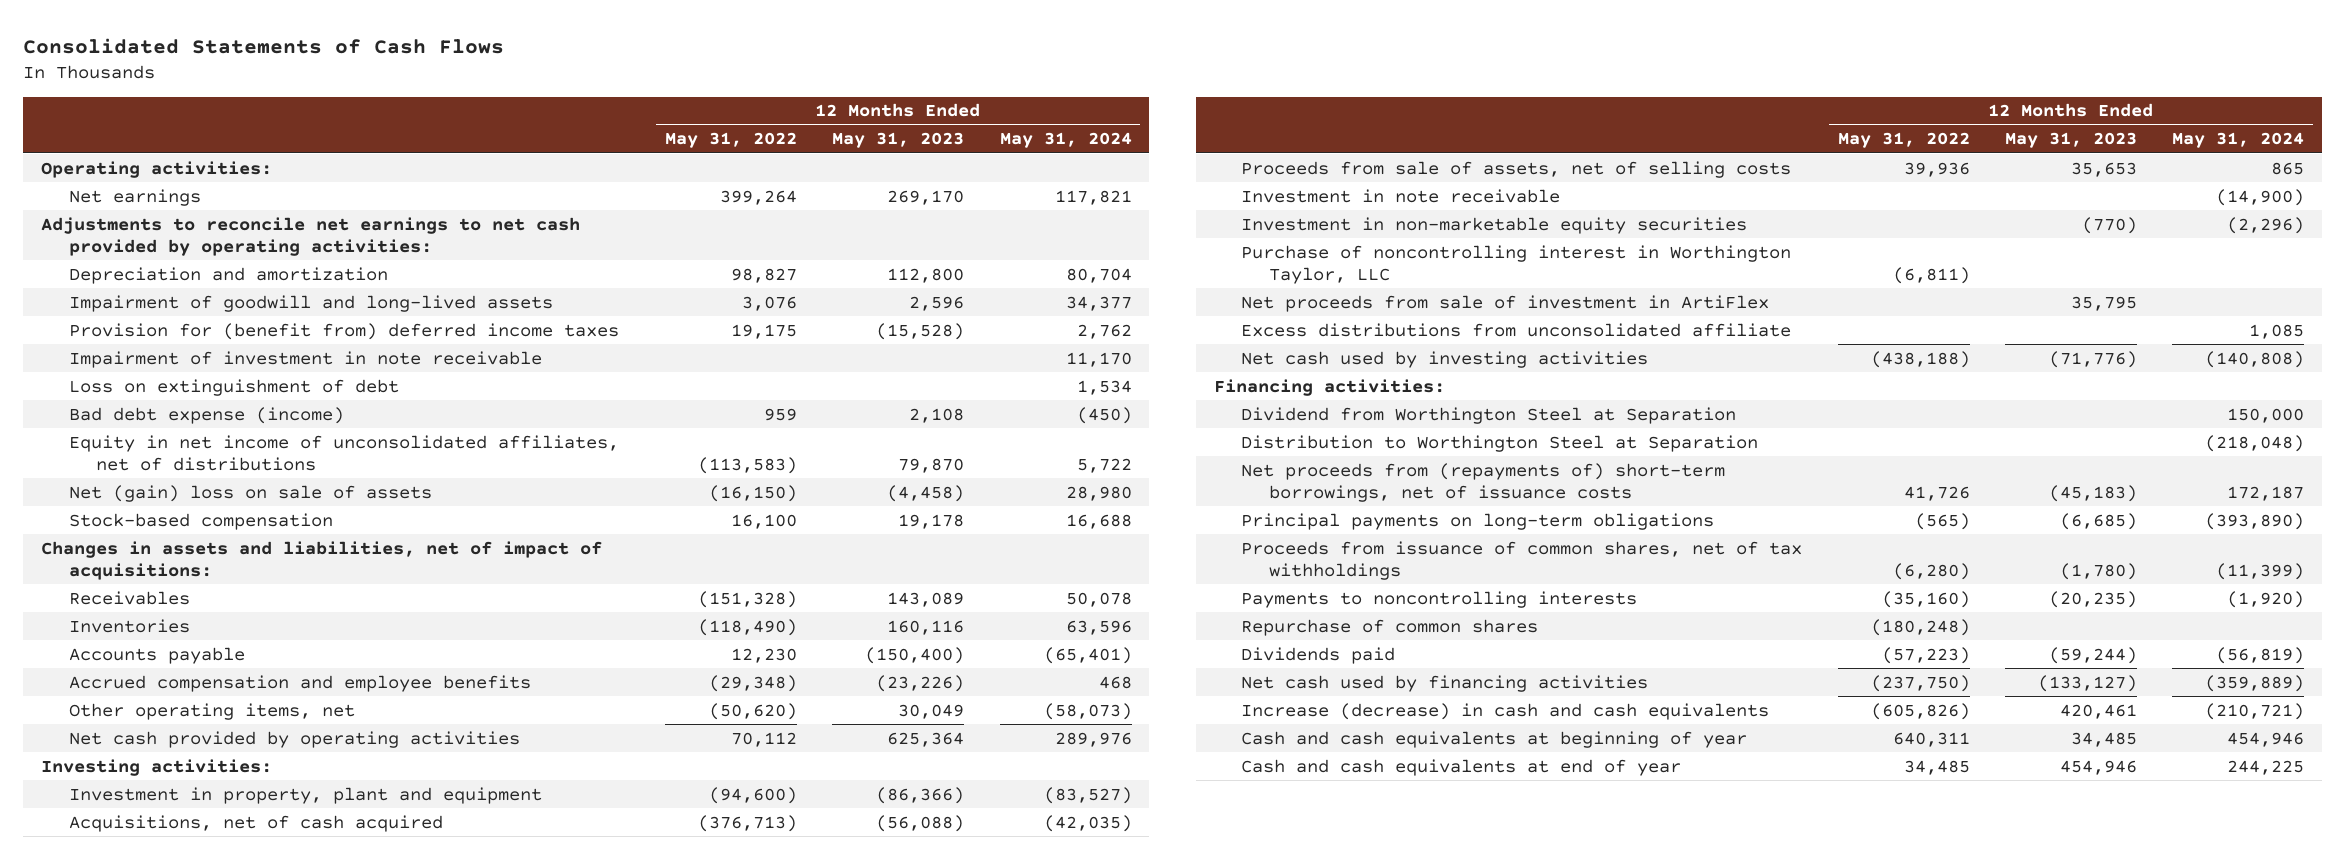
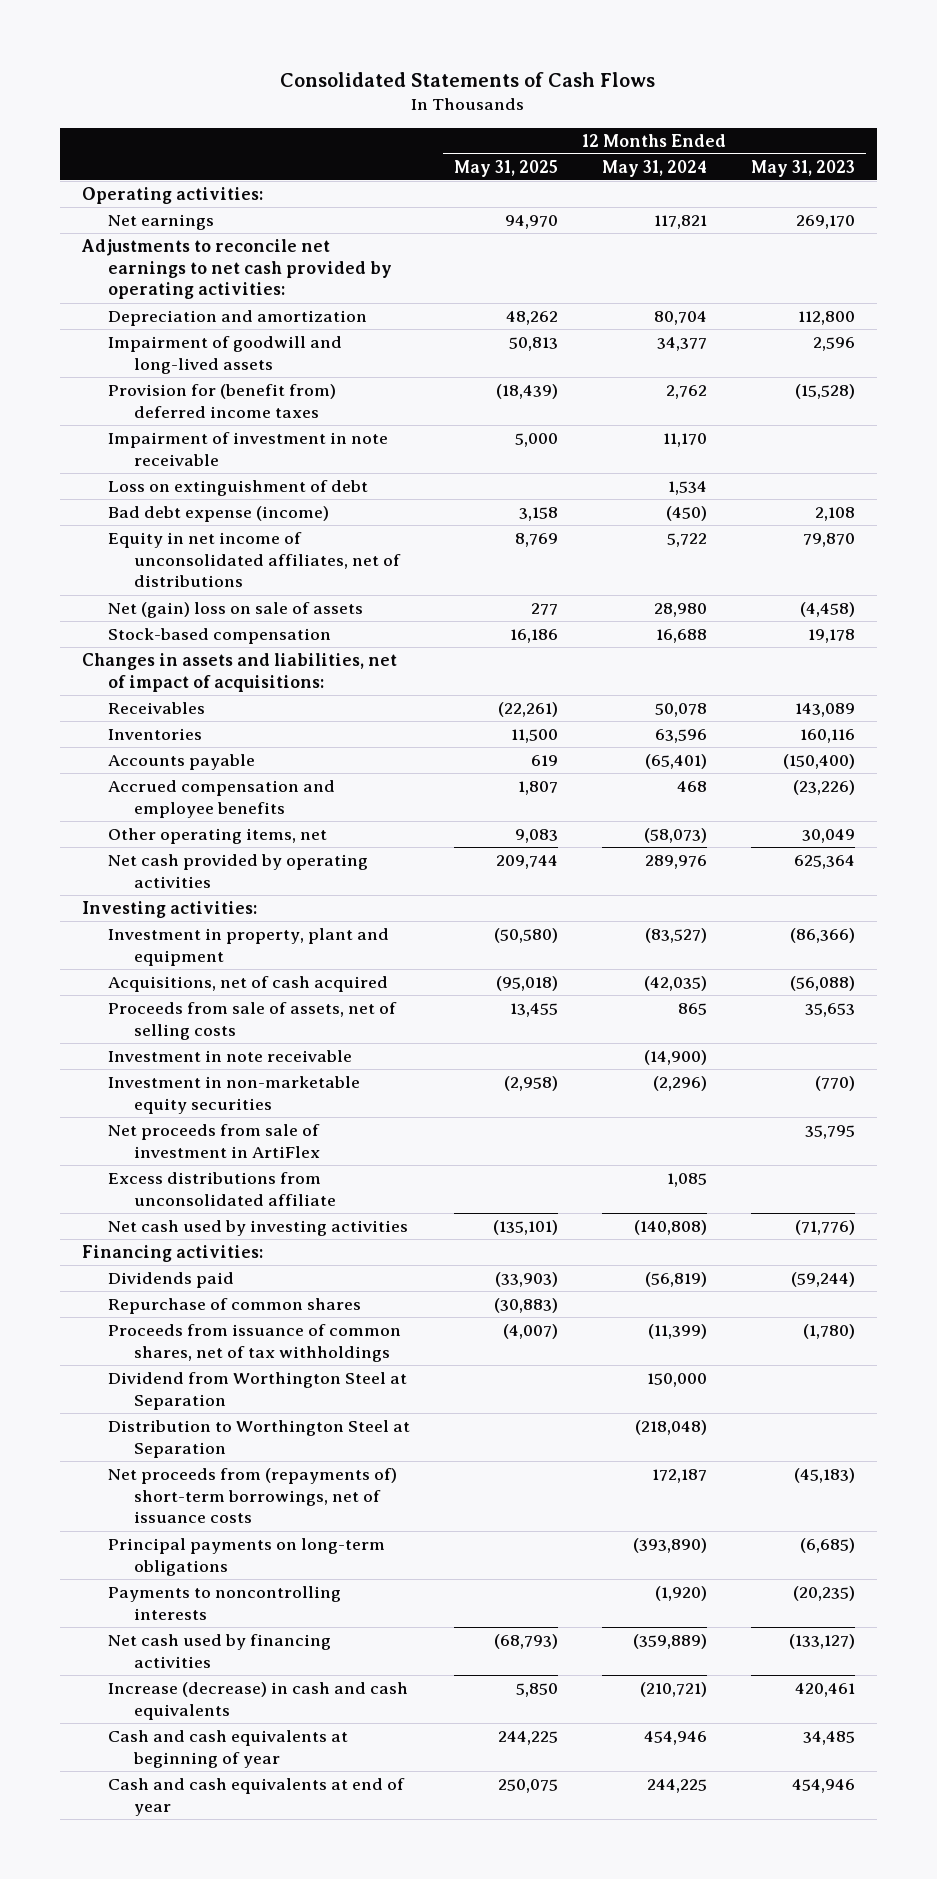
[664,132,797,149] May 31, 2022 -> none
none -> [453,159,558,177] May 31, 2025
[1241,244,1792,284] Purchase of noncontrolling interest in Worthington Taylor, LLC -> none
[1241,646,1396,664] Dividends paid -> [107,1272,234,1289] Dividends paid
[1241,618,1539,636] Repurchase of common shares -> [107,1298,361,1315] Repurchase of common shares
[1241,540,1803,580] Proceeds from issuance of common shares, net of tax withholdings -> [107,1324,401,1362] Proceeds from issuance of common shares, net of tax withholdings

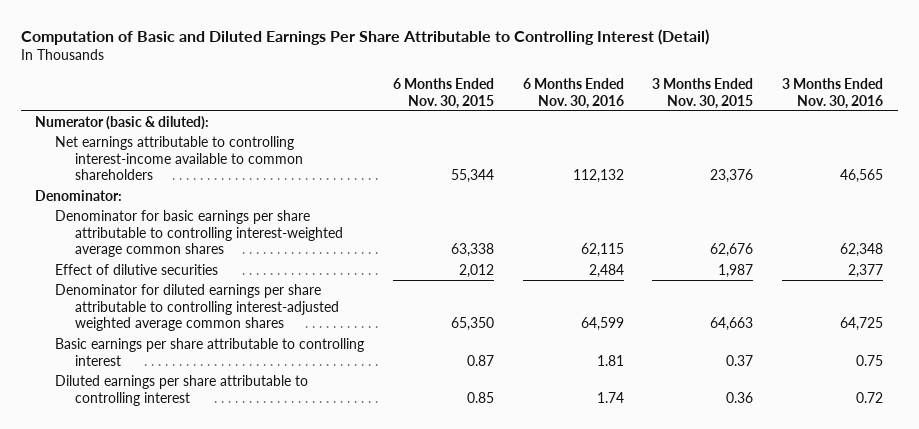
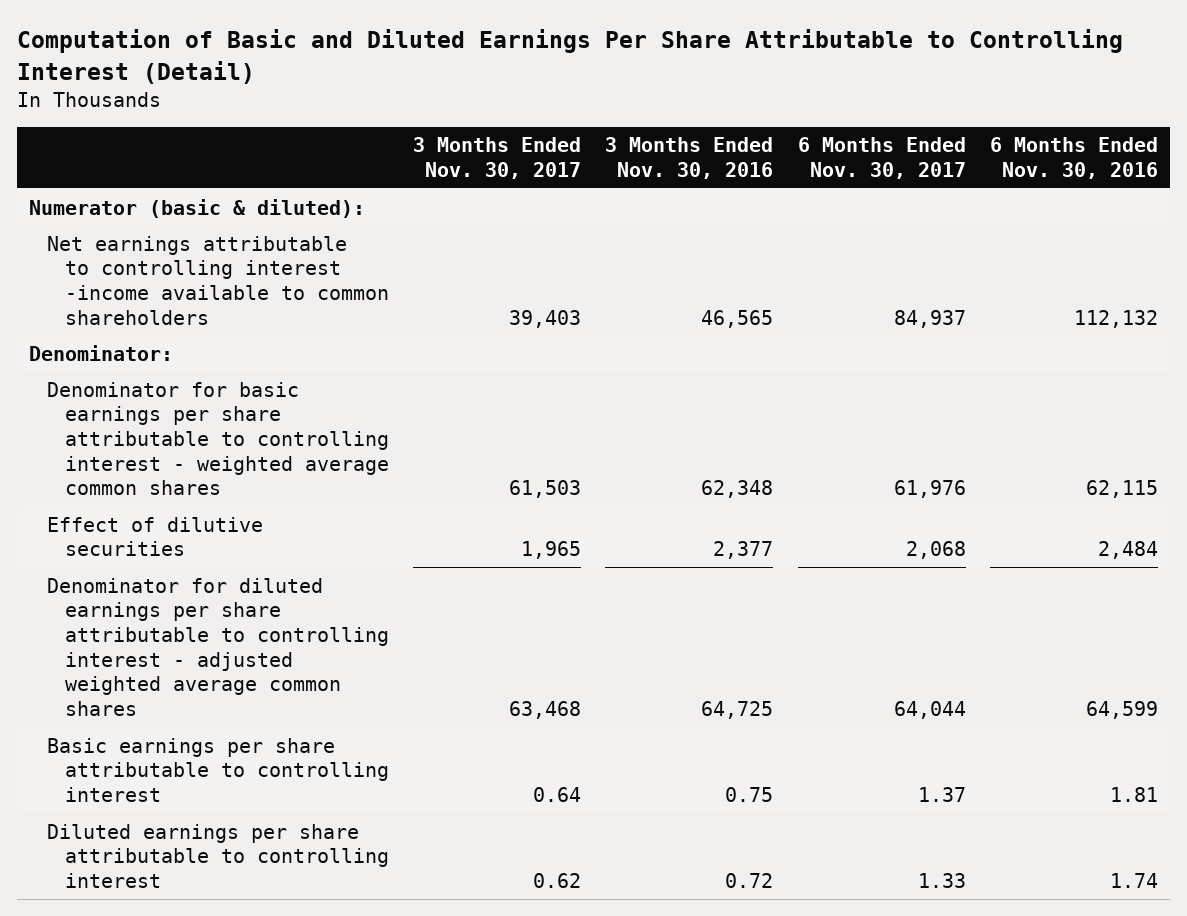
[392,78,494,109] 6 Months Ended Nov. 30, 2015 -> none
[652,78,754,109] 3 Months Ended Nov. 30, 2015 -> none
none -> [413,137,582,180] 3 Months Ended Nov. 30, 2017
none -> [797,137,966,180] 6 Months Ended Nov. 30, 2017
[55,136,303,181] Net earnings attributable to controlling interest-income available to common shareholders -> [46,235,389,325] Net earnings attributable to controlling interest -income available to common shareholders
[55,210,343,258] Denominator for basic earnings per share attributable to controlling interest-weighted average common shares -> [46,381,389,496] Denominator for basic earnings per share attributable to controlling interest - weighted average common shares
[55,284,339,332] Denominator for diluted earnings per share attributable to controlling interest-adjusted weighted average common shares -> [46,577,389,717] Denominator for diluted earnings per share attributable to controlling interest - adjusted weighted average common shares

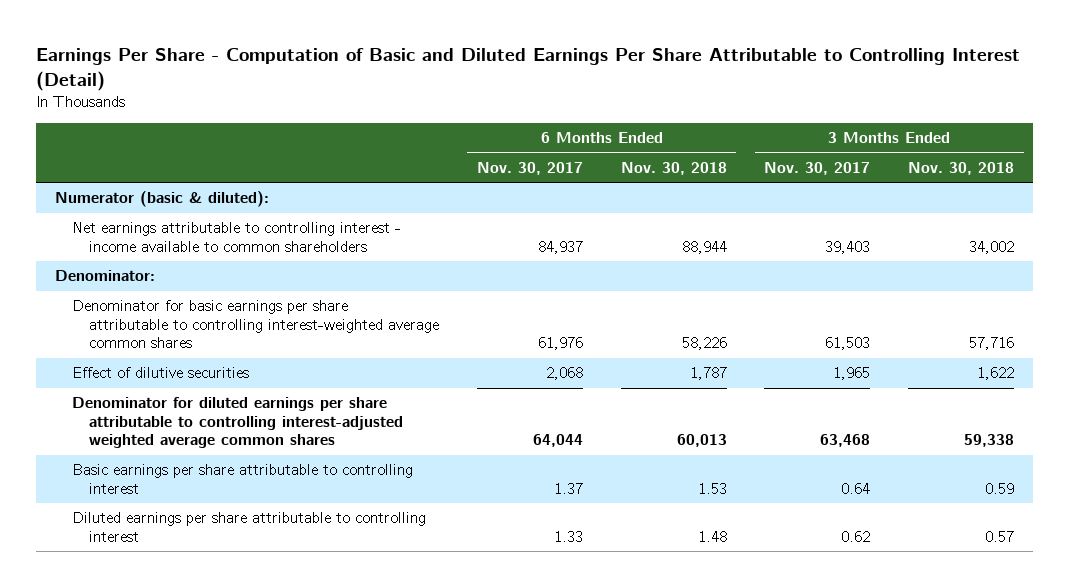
[17,29,1124,84] Computation of Basic and Diluted Earnings Per Share Attributable to Controlling Interest (Detail) -> [36,47,1021,91] Earnings Per Share - Computation of Basic and Diluted Earnings Per Share Attributable to Controlling Interest (Detail)
[605,137,774,180] 3 Months Ended Nov. 30, 2016 -> none
[989,137,1158,180] 6 Months Ended Nov. 30, 2016 -> none
none -> [620,162,727,176] Nov. 30, 2018
none -> [908,162,1015,176] Nov. 30, 2018
[46,235,389,325] Net earnings attributable to controlling interest -income available to common shareholders -> [72,222,402,252] Net earnings attributable to controlling interest - income available to common shareholders
[46,381,389,496] Denominator for basic earnings per share attributable to controlling interest - weighted average common shares -> [72,300,440,349] Denominator for basic earnings per share attributable to controlling interest-weighted average common shares
[46,577,389,717] Denominator for diluted earnings per share attributable to controlling interest - adjusted weighted average common shares -> [72,397,404,449] Denominator for diluted earnings per share attributable to controlling interest-adjusted weighted average common shares

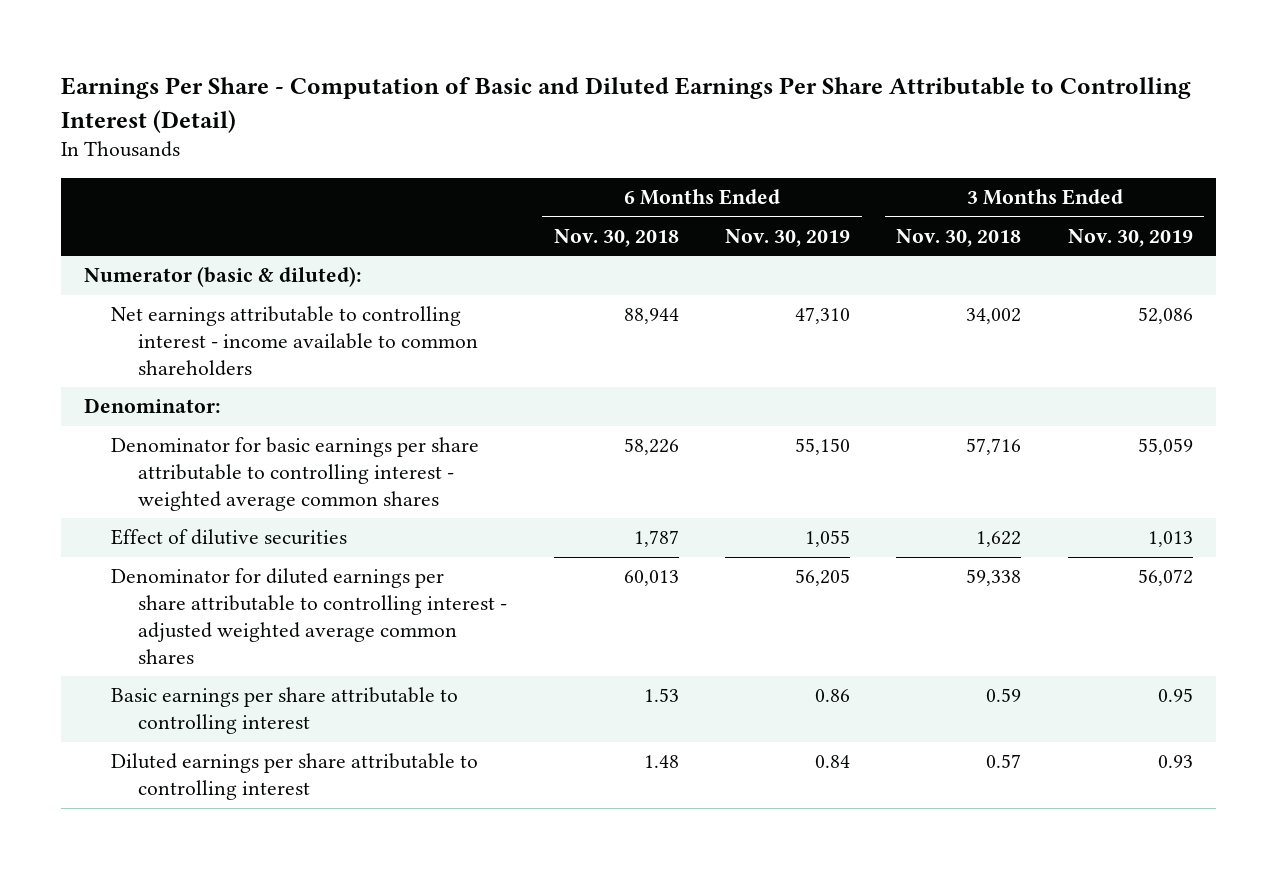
[476,162,583,176] Nov. 30, 2017 -> none
[764,162,871,176] Nov. 30, 2017 -> none
none -> [724,228,850,247] Nov. 30, 2019
none -> [1067,228,1193,247] Nov. 30, 2019
[72,300,440,349] Denominator for basic earnings per share attributable to controlling interest-weighted average common shares -> [111,437,480,512] Denominator for basic earnings per share attributable to controlling interest - weighted average common shares
[72,397,404,449] Denominator for diluted earnings per share attributable to controlling interest-adjusted weighted average common shares -> [111,568,508,664] Denominator for diluted earnings per share attributable to controlling interest - adjusted weighted average common shares

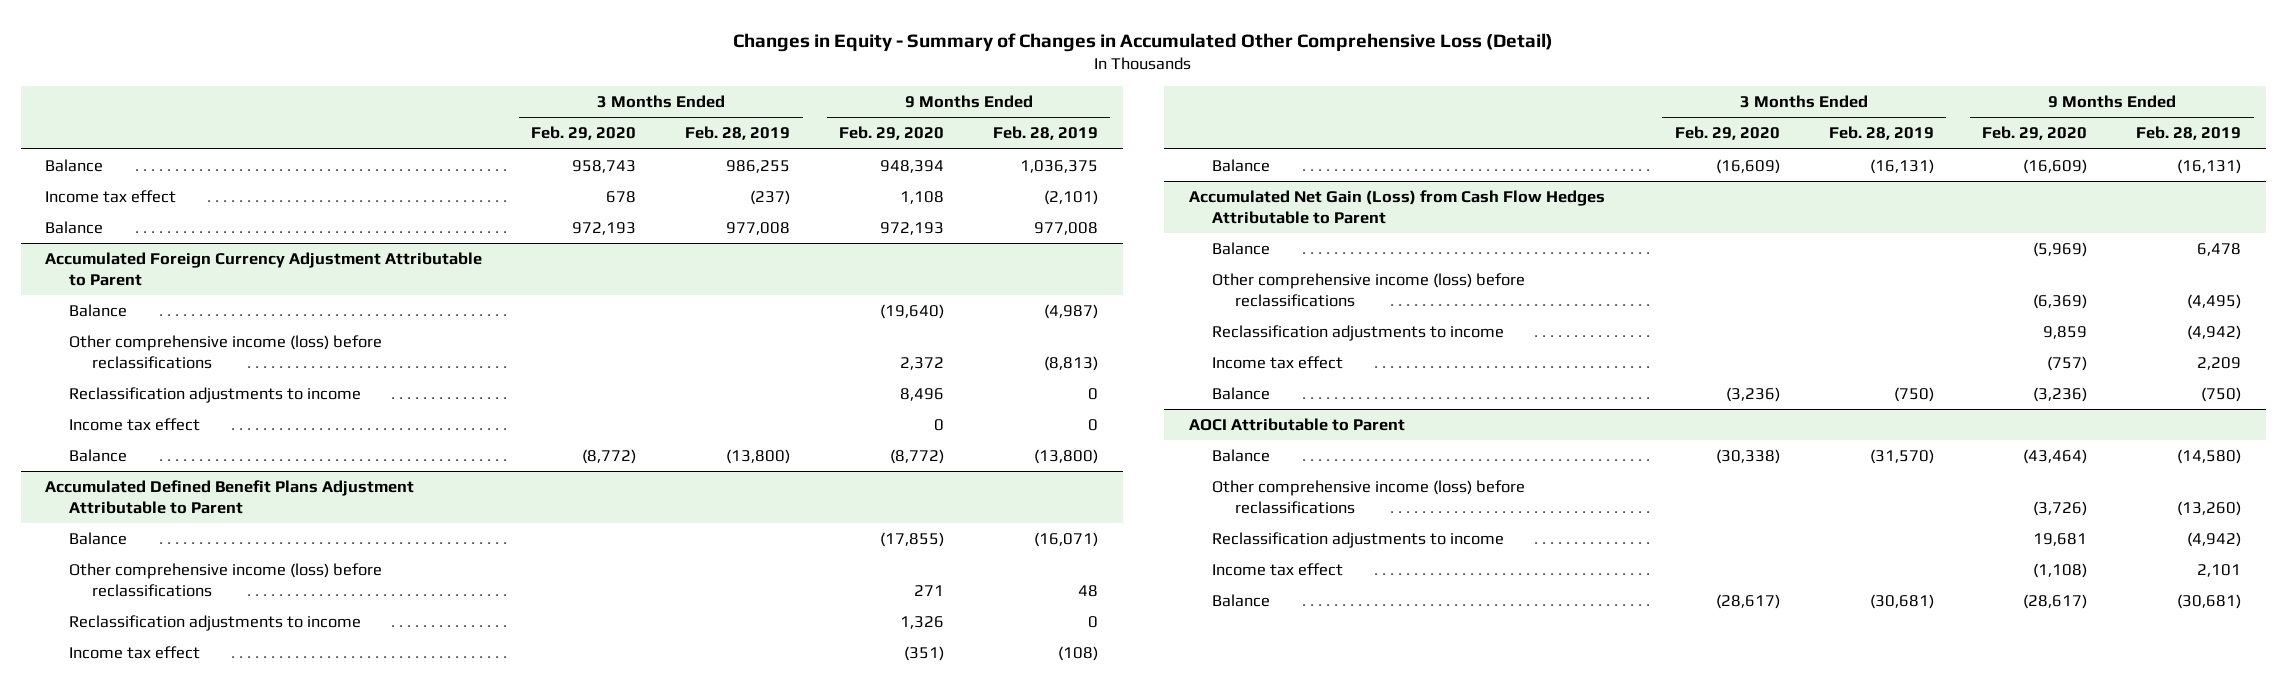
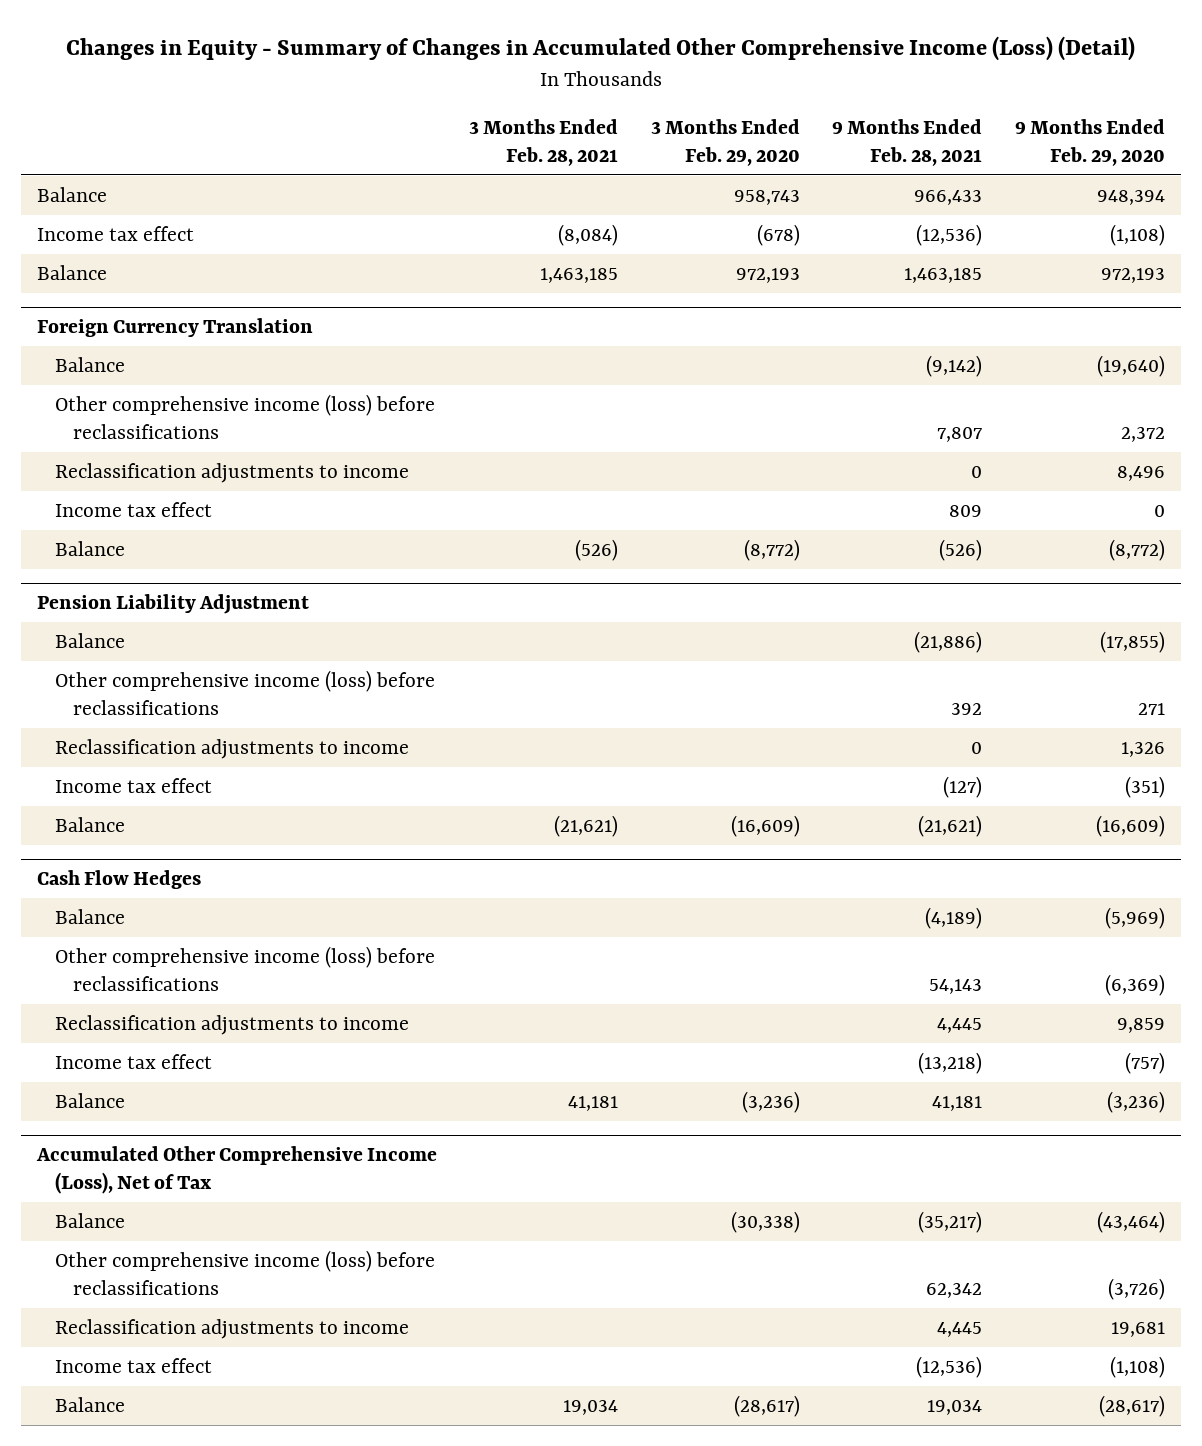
[733,32,1554,52] Changes in Equity - Summary of Changes in Accumulated Other Comprehensive Loss (Detail) -> [65,36,1135,62] Changes in Equity - Summary of Changes in Accumulated Other Comprehensive Income (Loss) (Detail)
[685,126,791,141] Feb. 28, 2019 -> none
[993,126,1099,141] Feb. 28, 2019 -> none
none -> [469,118,619,166] 3 Months Ended Feb. 28, 2021
none -> [832,118,983,166] 9 Months Ended Feb. 28, 2021
[606,191,637,204] 678 -> [756,223,800,246] (678)
[900,191,945,205] 1,108 -> [1109,223,1165,246] (1,108)
[45,252,483,286] Accumulated Foreign Currency Adjustment Attributable to Parent -> [36,317,313,337] Foreign Currency Translation
[45,480,415,514] Accumulated Defined Benefit Plans Adjustment Attributable to Parent -> [36,593,309,614] Pension Liability Adjustment
[1188,190,1605,224] Accumulated Net Gain (Loss) from Cash Flow Hedges Attributable to Parent -> [36,869,201,889] Cash Flow Hedges
[1188,418,1405,432] AOCI Attributable to Parent -> [35,1145,437,1194] Accumulated Other Comprehensive Income (Loss), Net of Tax

